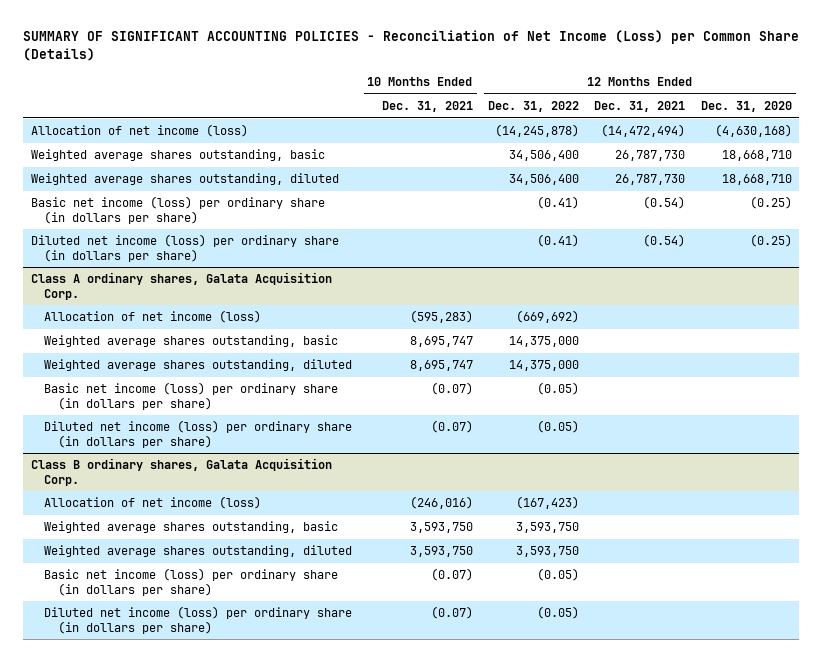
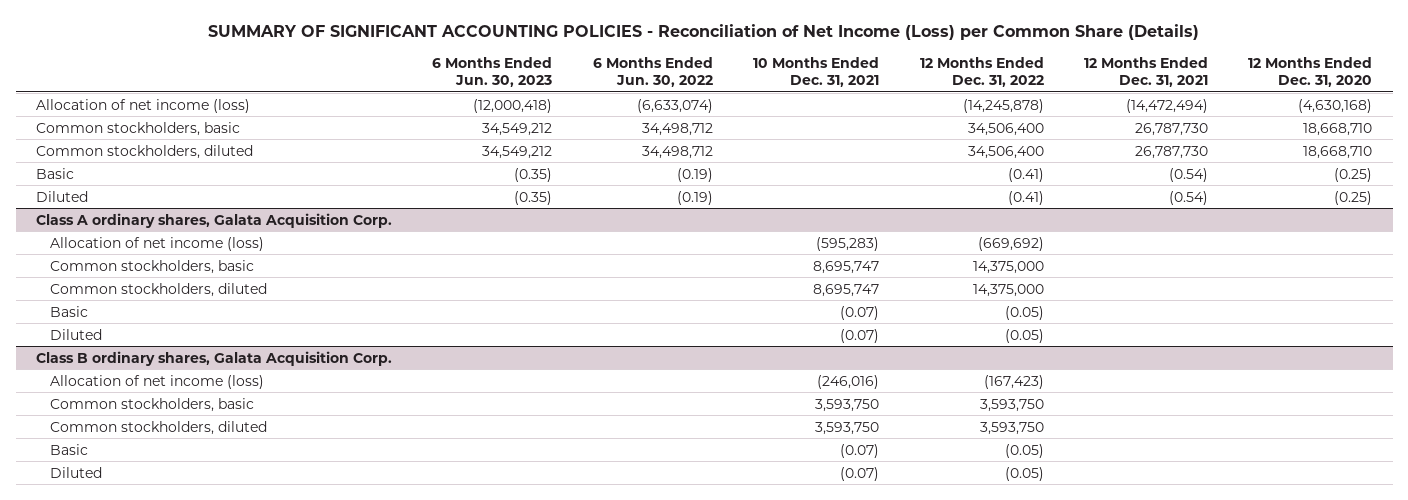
none -> [432,57,553,87] 6 Months Ended Jun. 30, 2023
none -> [592,57,713,87] 6 Months Ended Jun. 30, 2022
[30,149,325,162] Weighted average shares outstanding, basic -> [35,121,240,136] Common stockholders, basic
[30,173,339,186] Weighted average shares outstanding, diluted -> [35,144,253,159] Common stockholders, diluted
[30,196,325,224] Basic net income (loss) per ordinary share (in dollars per share) -> [35,167,74,179] Basic
[30,234,339,262] Diluted net income (loss) per ordinary share (in dollars per share) -> [35,190,88,202] Diluted
[44,335,339,348] Weighted average shares outstanding, basic -> [50,259,255,274] Common stockholders, basic
[44,359,353,372] Weighted average shares outstanding, diluted -> [50,282,268,297] Common stockholders, diluted
[44,382,339,410] Basic net income (loss) per ordinary share (in dollars per share) -> [50,305,89,317] Basic
[44,420,353,448] Diluted net income (loss) per ordinary share (in dollars per share) -> [50,328,103,340] Diluted
[44,521,339,534] Weighted average shares outstanding, basic -> [50,397,255,412] Common stockholders, basic
[44,545,353,558] Weighted average shares outstanding, diluted -> [50,420,268,435] Common stockholders, diluted
[44,568,339,596] Basic net income (loss) per ordinary share (in dollars per share) -> [50,443,89,455] Basic
[44,606,353,634] Diluted net income (loss) per ordinary share (in dollars per share) -> [50,466,103,478] Diluted

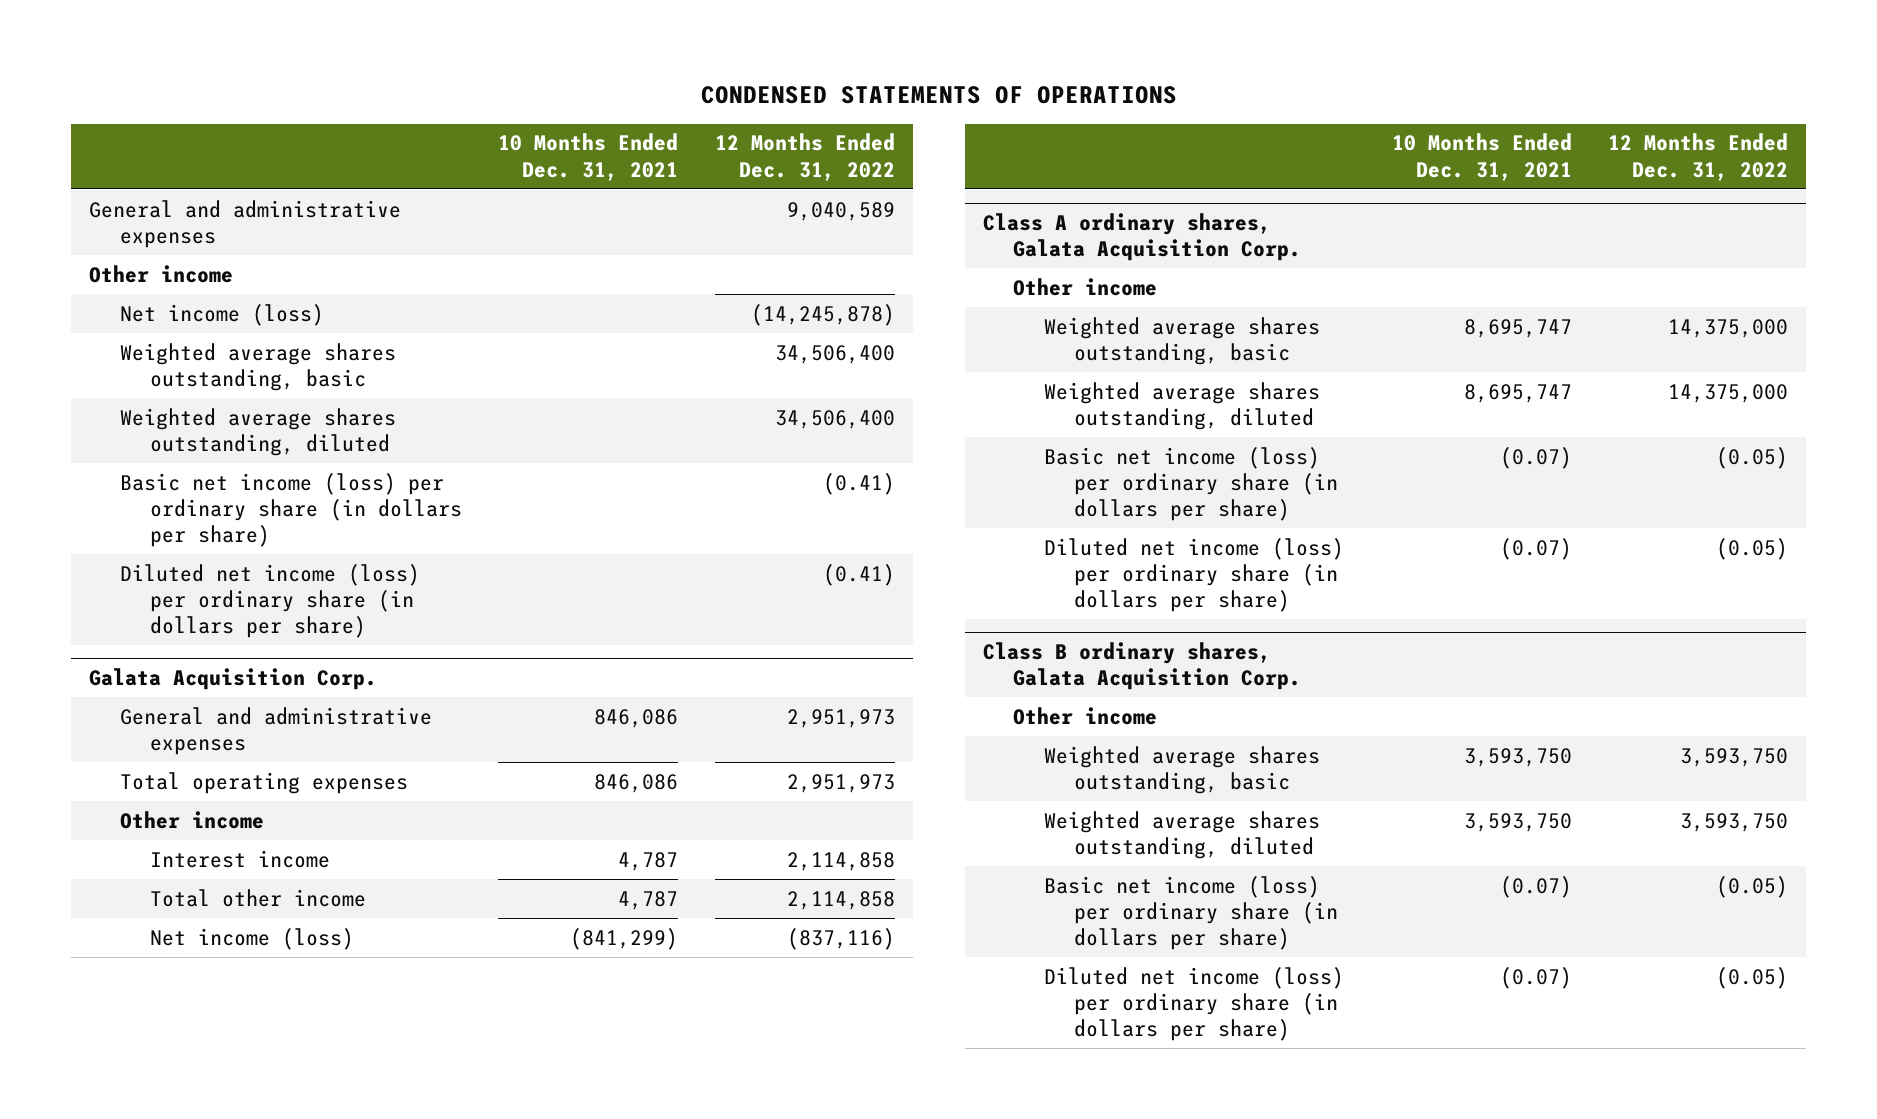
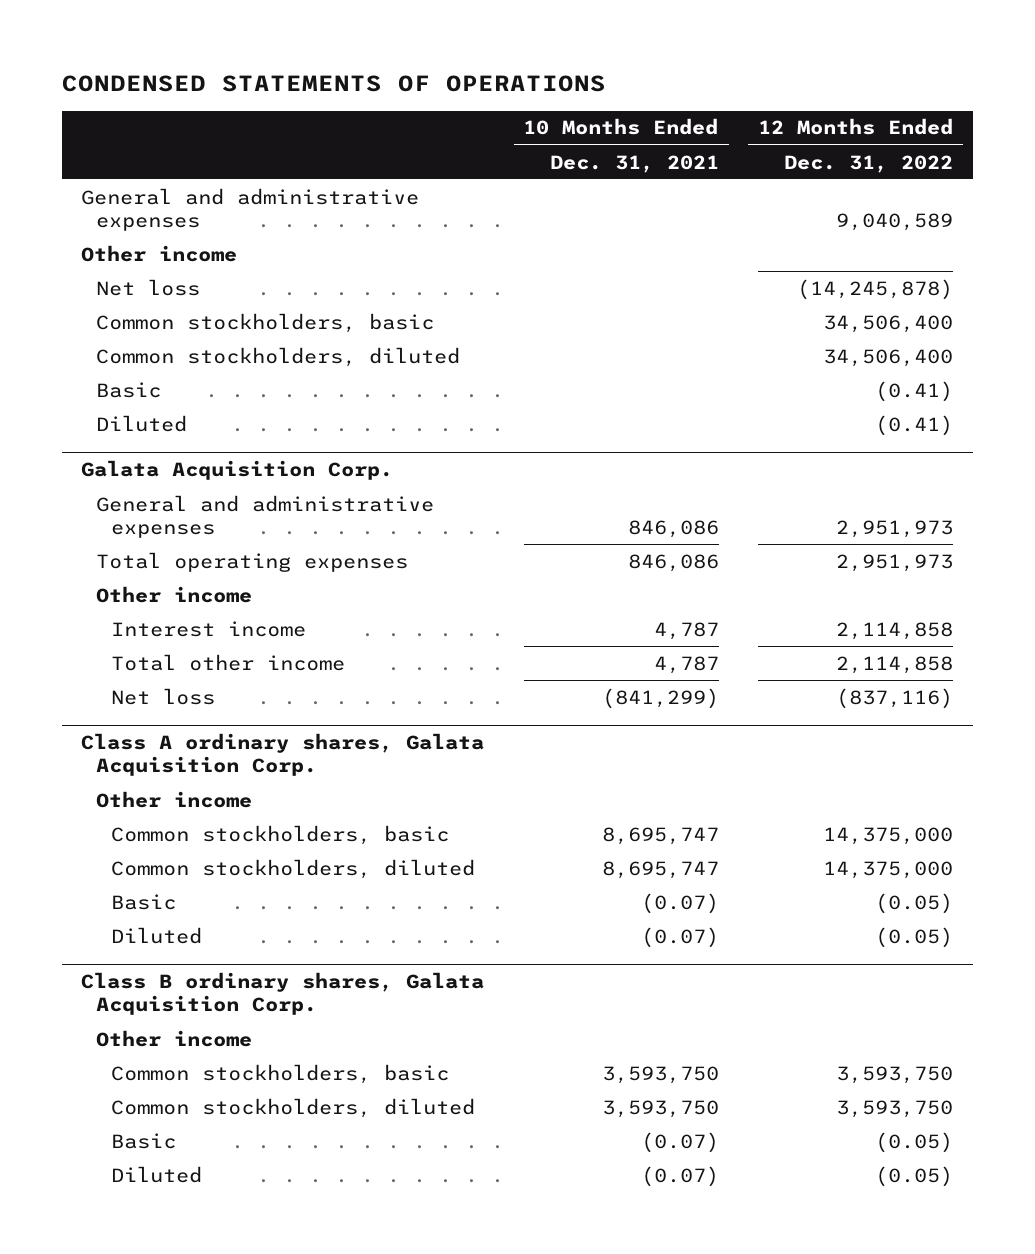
[119,303,324,326] Net income (loss) -> [96,278,201,296] Net loss
[119,342,396,391] Weighted average shares outstanding, basic -> [96,312,435,333] Common stockholders, basic
[119,407,396,456] Weighted average shares outstanding, diluted -> [96,346,461,367] Common stockholders, diluted
[119,472,463,547] Basic net income (loss) per ordinary share (in dollars per share) -> [96,381,162,398] Basic
[119,563,420,638] Diluted net income (loss) per ordinary share (in dollars per share) -> [96,414,188,432] Diluted
[150,927,355,950] Net income (loss) -> [110,687,215,705] Net loss
[1043,316,1320,365] Weighted average shares outstanding, basic -> [110,824,449,845] Common stockholders, basic
[1043,381,1320,430] Weighted average shares outstanding, diluted -> [110,858,475,879] Common stockholders, diluted
[1043,446,1339,521] Basic net income (loss) per ordinary share (in dollars per share) -> [110,893,176,910] Basic
[1043,537,1344,612] Diluted net income (loss) per ordinary share (in dollars per share) -> [110,926,202,944] Diluted
[1043,745,1320,794] Weighted average shares outstanding, basic -> [110,1063,449,1084] Common stockholders, basic
[1043,810,1320,859] Weighted average shares outstanding, diluted -> [110,1097,475,1118] Common stockholders, diluted
[1043,875,1339,950] Basic net income (loss) per ordinary share (in dollars per share) -> [110,1132,176,1149] Basic
[1043,966,1344,1041] Diluted net income (loss) per ordinary share (in dollars per share) -> [110,1165,202,1183] Diluted

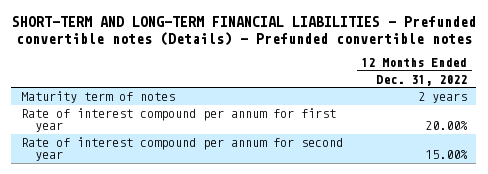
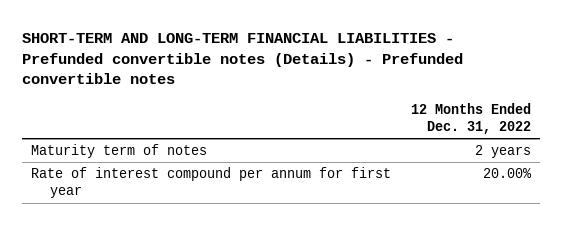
[20,137,343,162] Rate of interest compound per annum for second year -> none

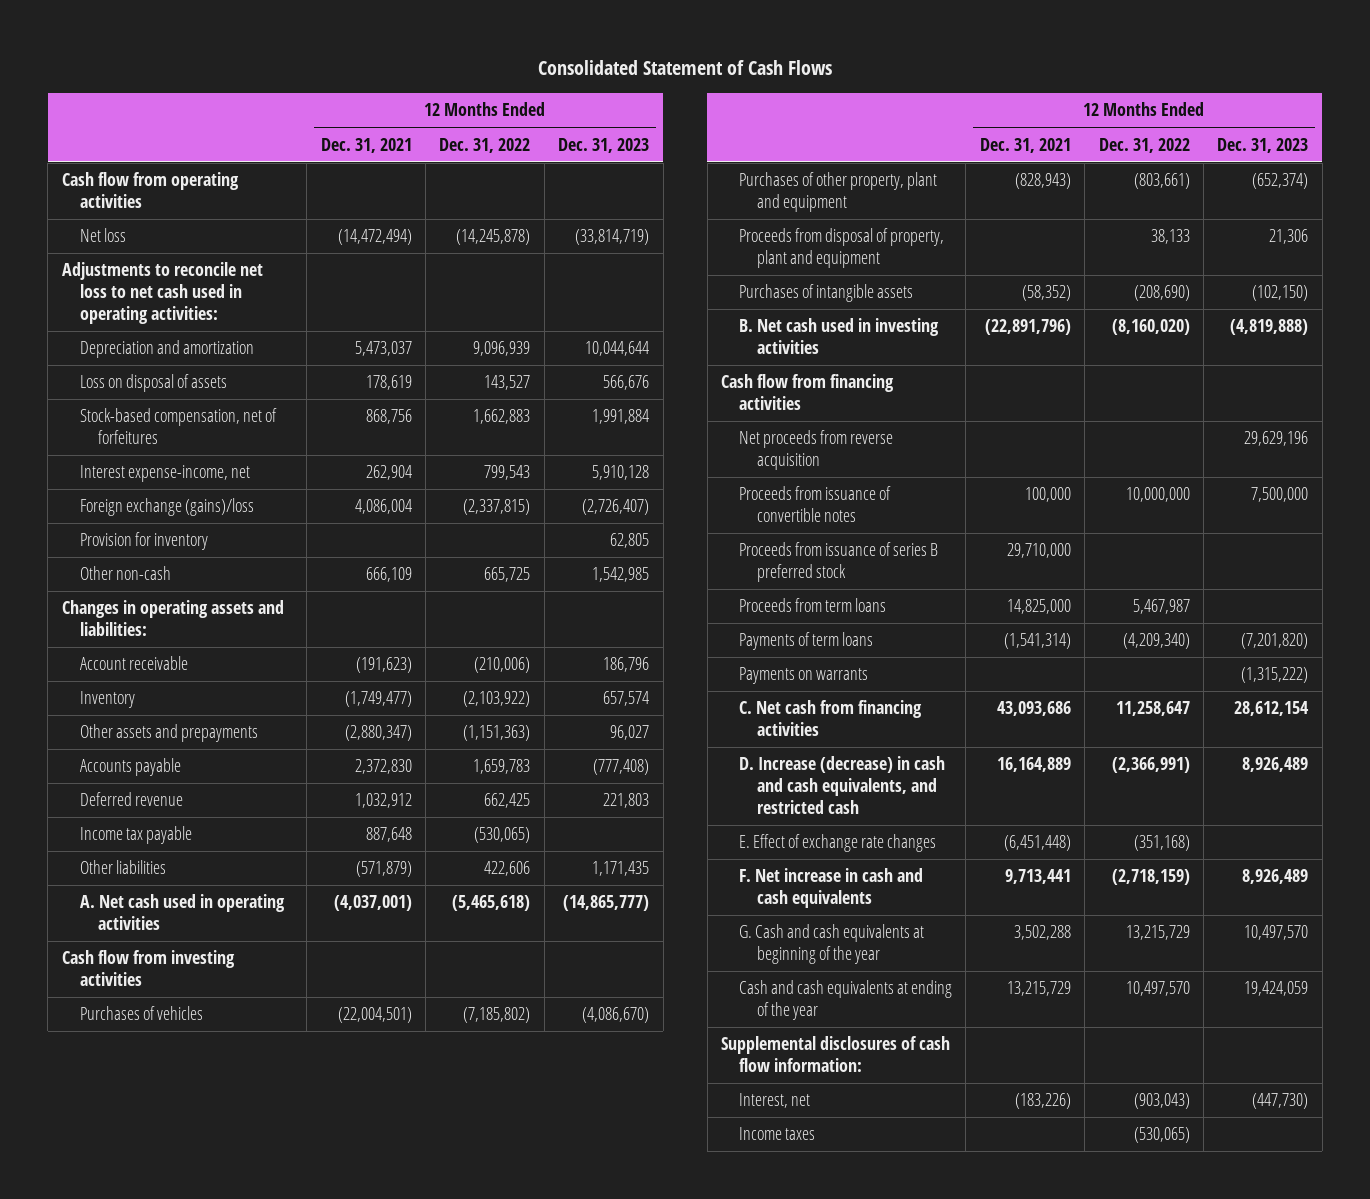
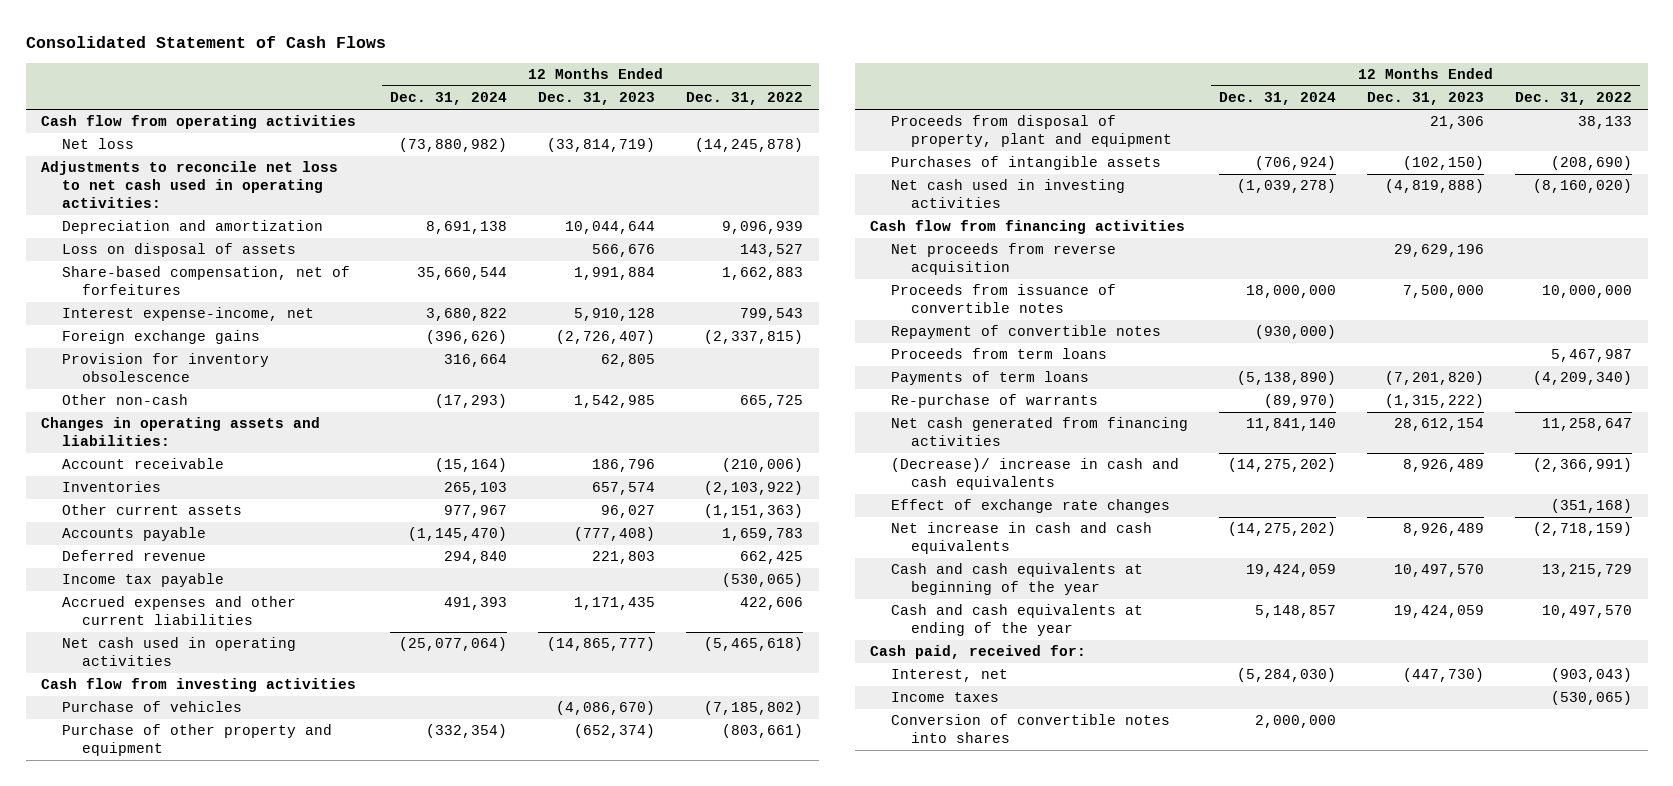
[320,137,412,153] Dec. 31, 2021 -> none
none -> [389,92,507,106] Dec. 31, 2024
[79,408,277,445] Stock-based compensation, net of forfeitures -> [61,266,350,296] Share-based compensation, net of forfeitures
[79,498,254,517] Foreign exchange (gains)/loss -> [61,330,260,345] Foreign exchange gains
[79,532,208,551] Provision for inventory -> [61,353,269,383] Provision for inventory obsolescence
[79,691,135,709] Inventory -> [61,481,161,493] Inventories
[79,724,258,743] Other assets and prepayments -> [61,504,242,516] Other current assets
[79,860,166,875] Other liabilities -> [61,596,296,626] Accrued expenses and other current liabilities
[79,894,285,931] A. Net cash used in operating activities -> [61,637,296,667] Net cash used in operating activities
[79,1006,203,1021] Purchases of vehicles -> [61,701,242,713] Purchase of vehicles
[738,172,937,213] Purchases of other property, plant and equipment -> [61,724,332,757] Purchase of other property and equipment
[738,318,939,355] B. Net cash used in investing activities -> [890,179,1125,209] Net cash used in investing activities
[738,542,938,583] Proceeds from issuance of series B preferred stock -> none
none -> [890,325,1161,340] Repayment of convertible notes
[738,667,868,685] Payments on warrants -> [890,394,1098,409] Re-purchase of warrants
[738,700,922,737] C. Net cash from financing activities -> [890,417,1188,447] Net cash generated from financing activities
[738,756,945,815] D. Increase (decrease) in cash and cash equivalents, and restricted cash -> [890,458,1179,491] (Decrease)/ increase in cash and cash equivalents
[738,834,936,853] E. Effect of exchange rate changes -> [890,499,1170,514] Effect of exchange rate changes
[738,868,923,909] F. Net increase in cash and cash equivalents -> [890,522,1152,555] Net increase in cash and cash equivalents
[738,924,924,965] G. Cash and cash equivalents at beginning of the year -> [890,563,1143,596] Cash and cash equivalents at beginning of the year
[720,1036,950,1073] Supplemental disclosures of cash flow information: -> none
none -> [870,645,1087,660] Cash paid, received for:
none -> [890,714,1170,744] Conversion of convertible notes into shares

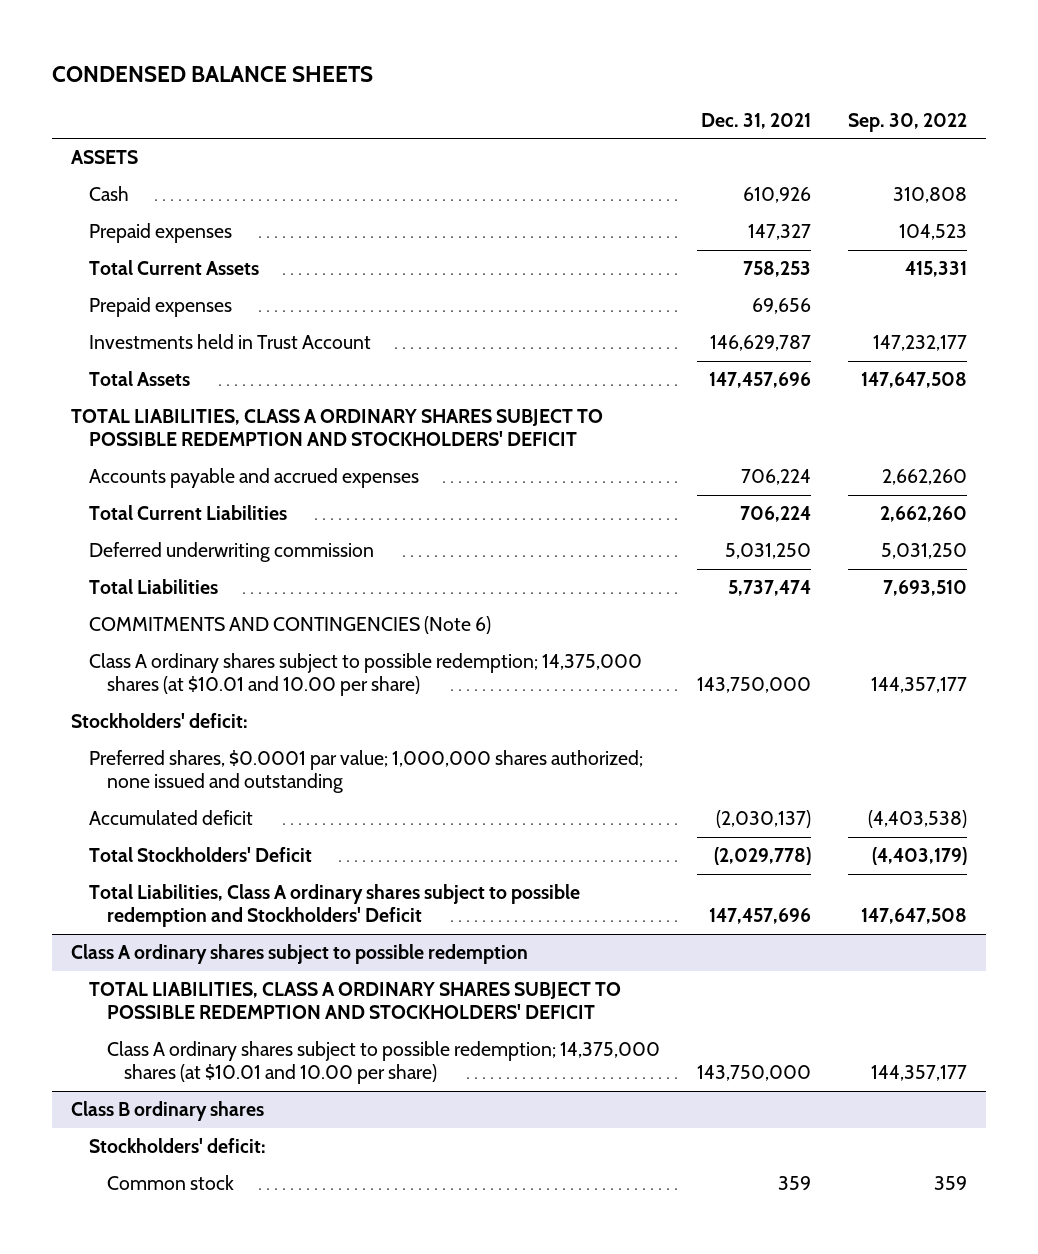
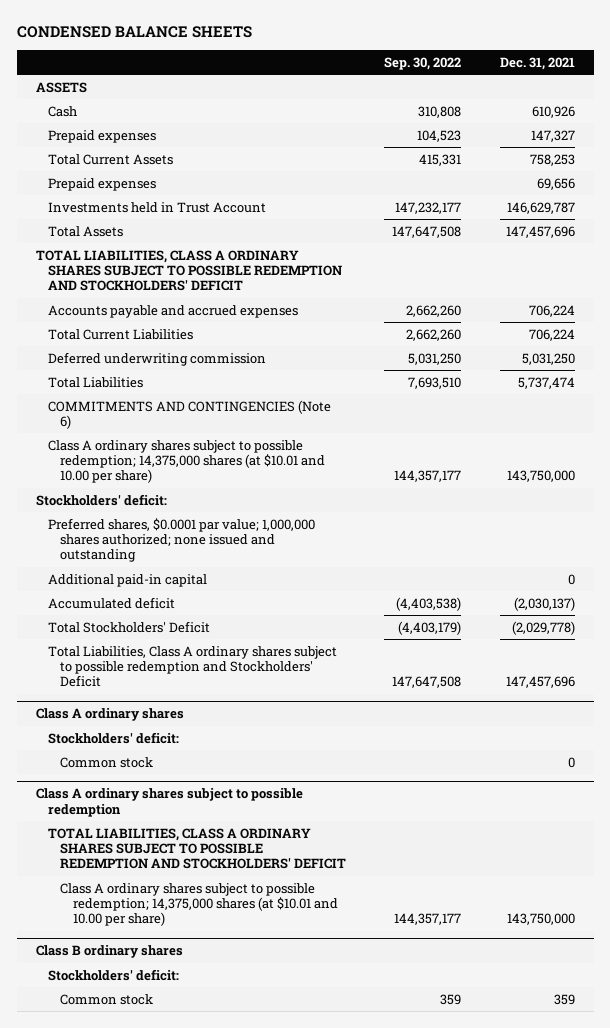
none -> [47,573,207,587] Additional paid-in capital
none -> [35,708,184,722] Class A ordinary shares
none -> [47,731,179,744] Stockholders' deficit:
none -> [60,756,154,768] Common stock

